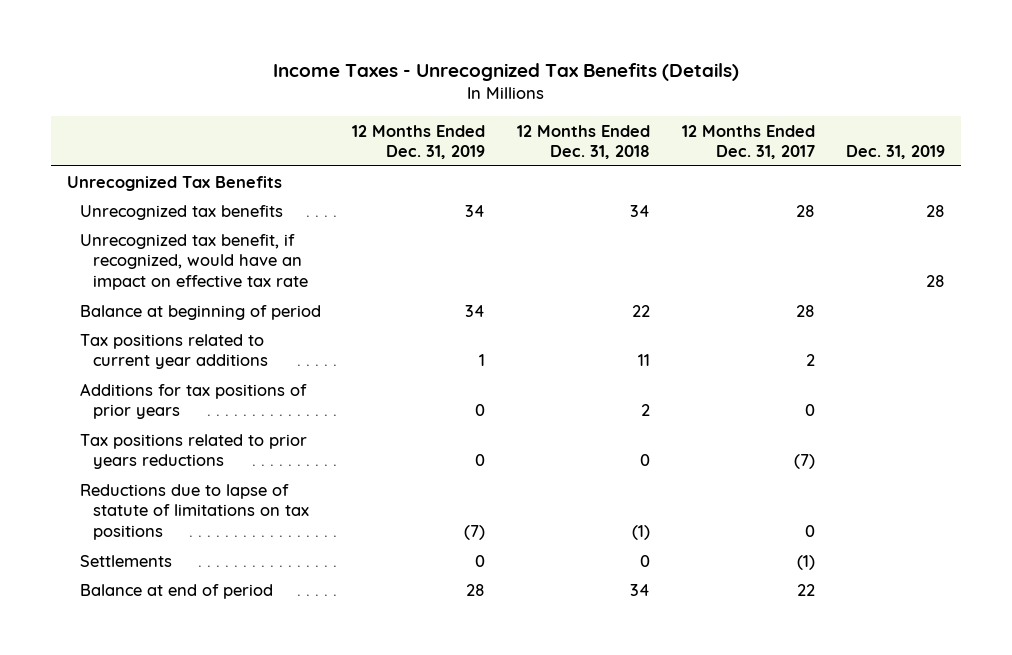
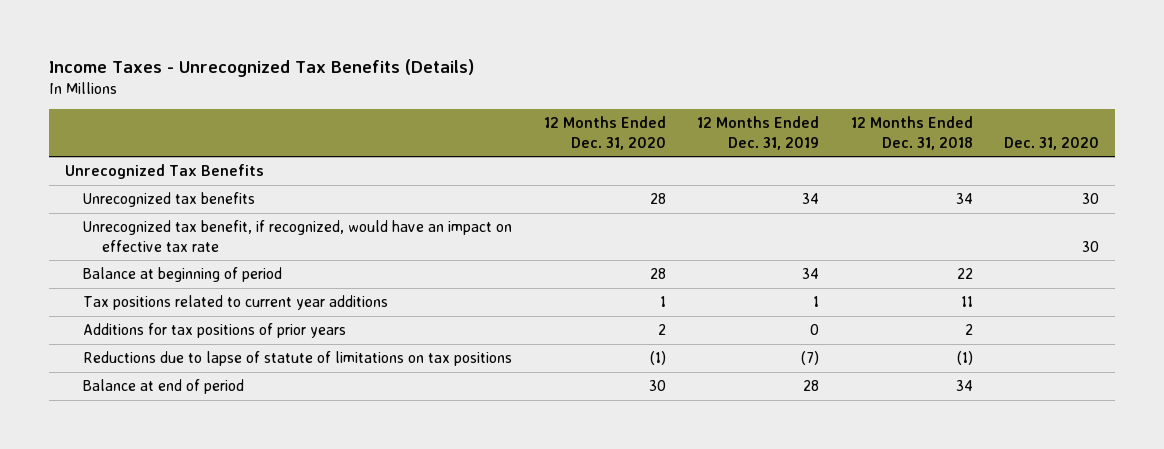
[681,124,815,160] 12 Months Ended Dec. 31, 2017 -> none
[846,145,946,160] Dec. 31, 2019 -> none
none -> [543,116,666,150] 12 Months Ended Dec. 31, 2020
none -> [1004,136,1100,150] Dec. 31, 2020
[79,433,307,470] Tax positions related to prior years reductions -> none
[79,554,172,567] Settlements -> none

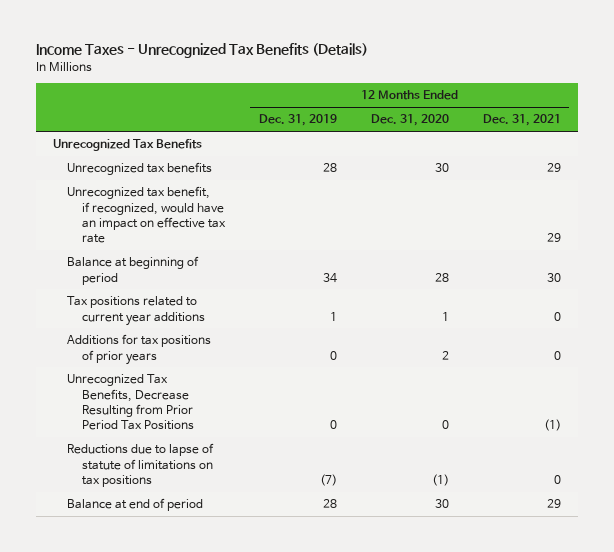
[850,116,973,150] 12 Months Ended Dec. 31, 2018 -> none
[1004,136,1100,150] Dec. 31, 2020 -> none
none -> [482,114,561,127] Dec. 31, 2021
[649,193,666,205] 28 -> [434,163,449,173] 30
[802,193,820,205] 34 -> [322,163,337,173] 28
none -> [67,374,194,431] Unrecognized Tax Benefits, Decrease Resulting from Prior Period Tax Positions

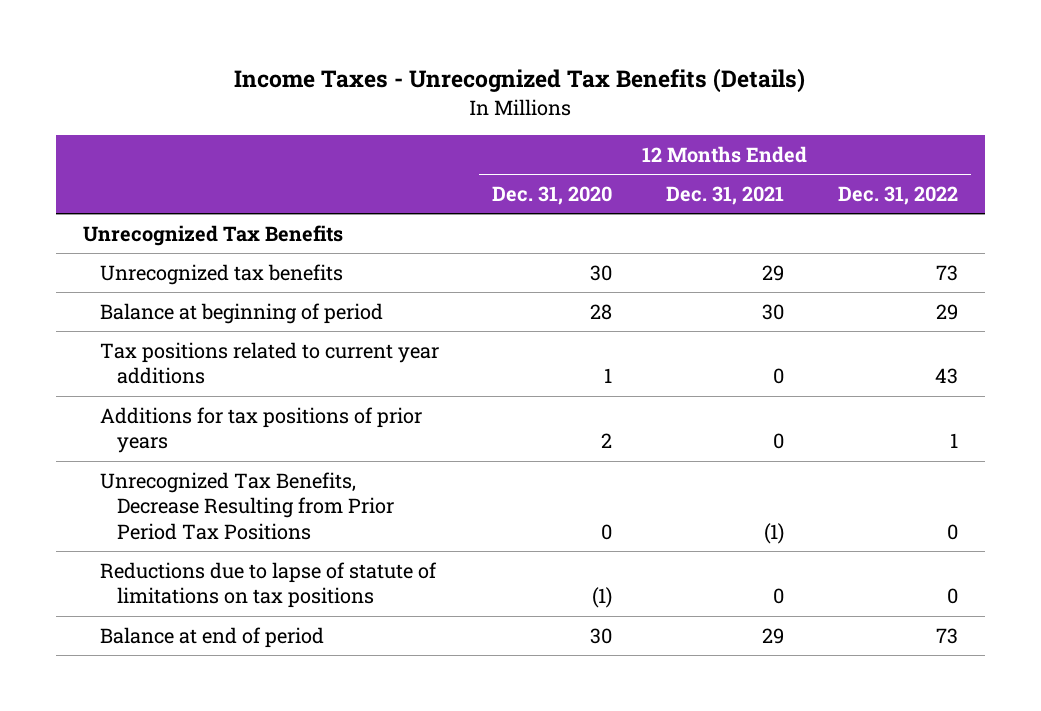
[258,114,337,127] Dec. 31, 2019 -> none
none -> [837,185,958,205] Dec. 31, 2022
[67,186,226,244] Unrecognized tax benefit, if recognized, would have an impact on effective tax rate -> none

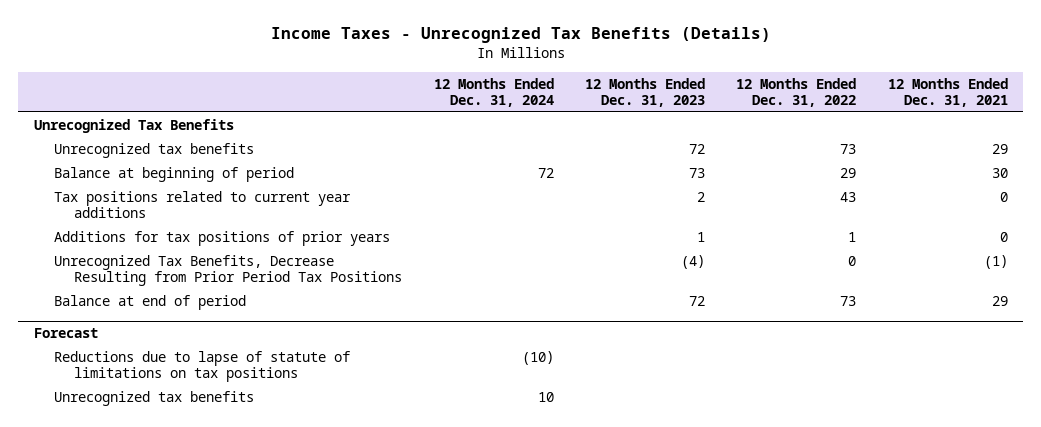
[492,185,613,205] Dec. 31, 2020 -> none
none -> [433,77,554,107] 12 Months Ended Dec. 31, 2024
none -> [585,77,706,107] 12 Months Ended Dec. 31, 2023
[99,561,437,609] Reductions due to lapse of statute of limitations on tax positions -> none
none -> [33,327,98,338] Forecast
none -> [53,350,350,382] Reductions due to lapse of statute of limitations on tax positions
none -> [53,390,254,406] Unrecognized tax benefits

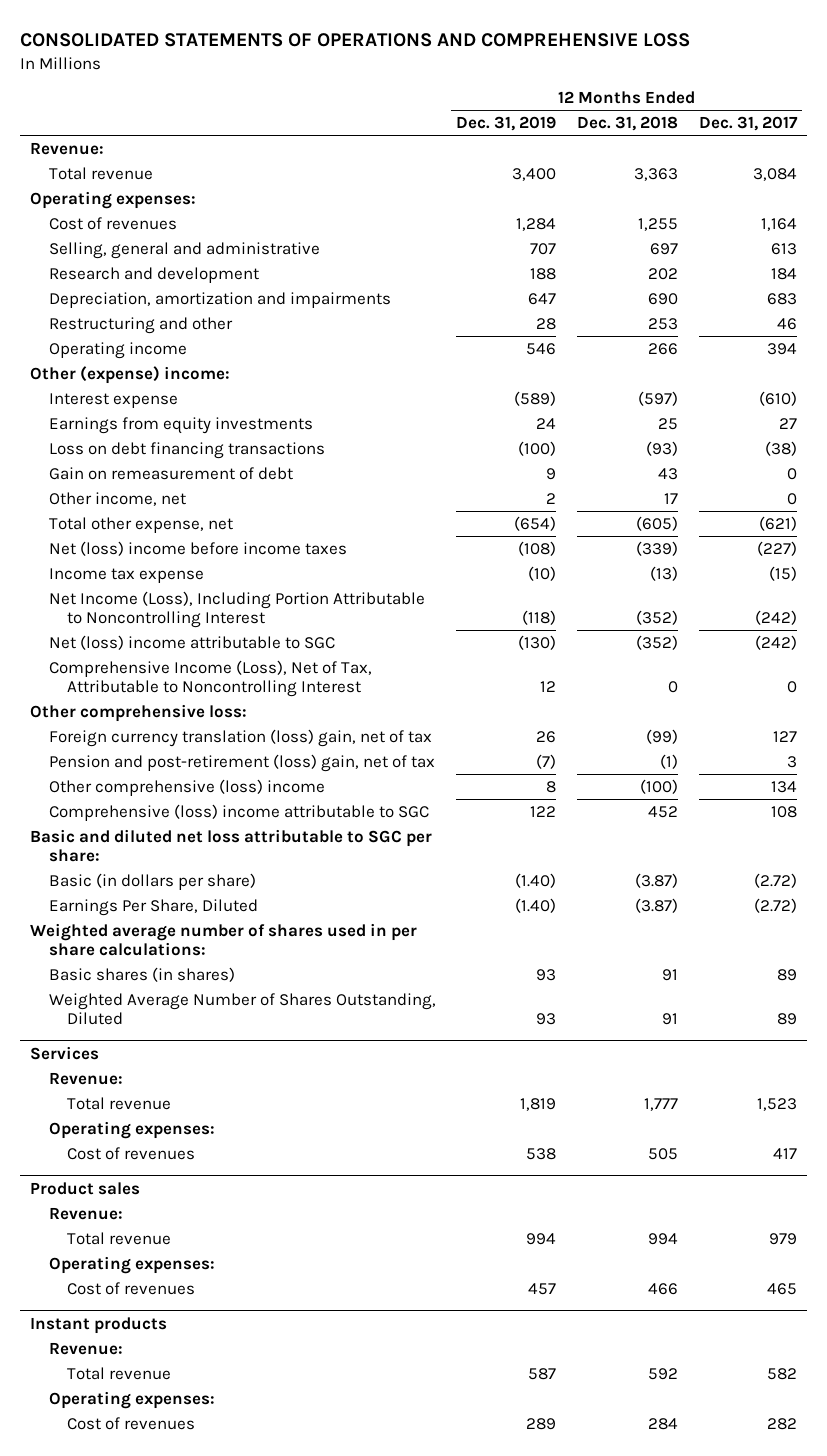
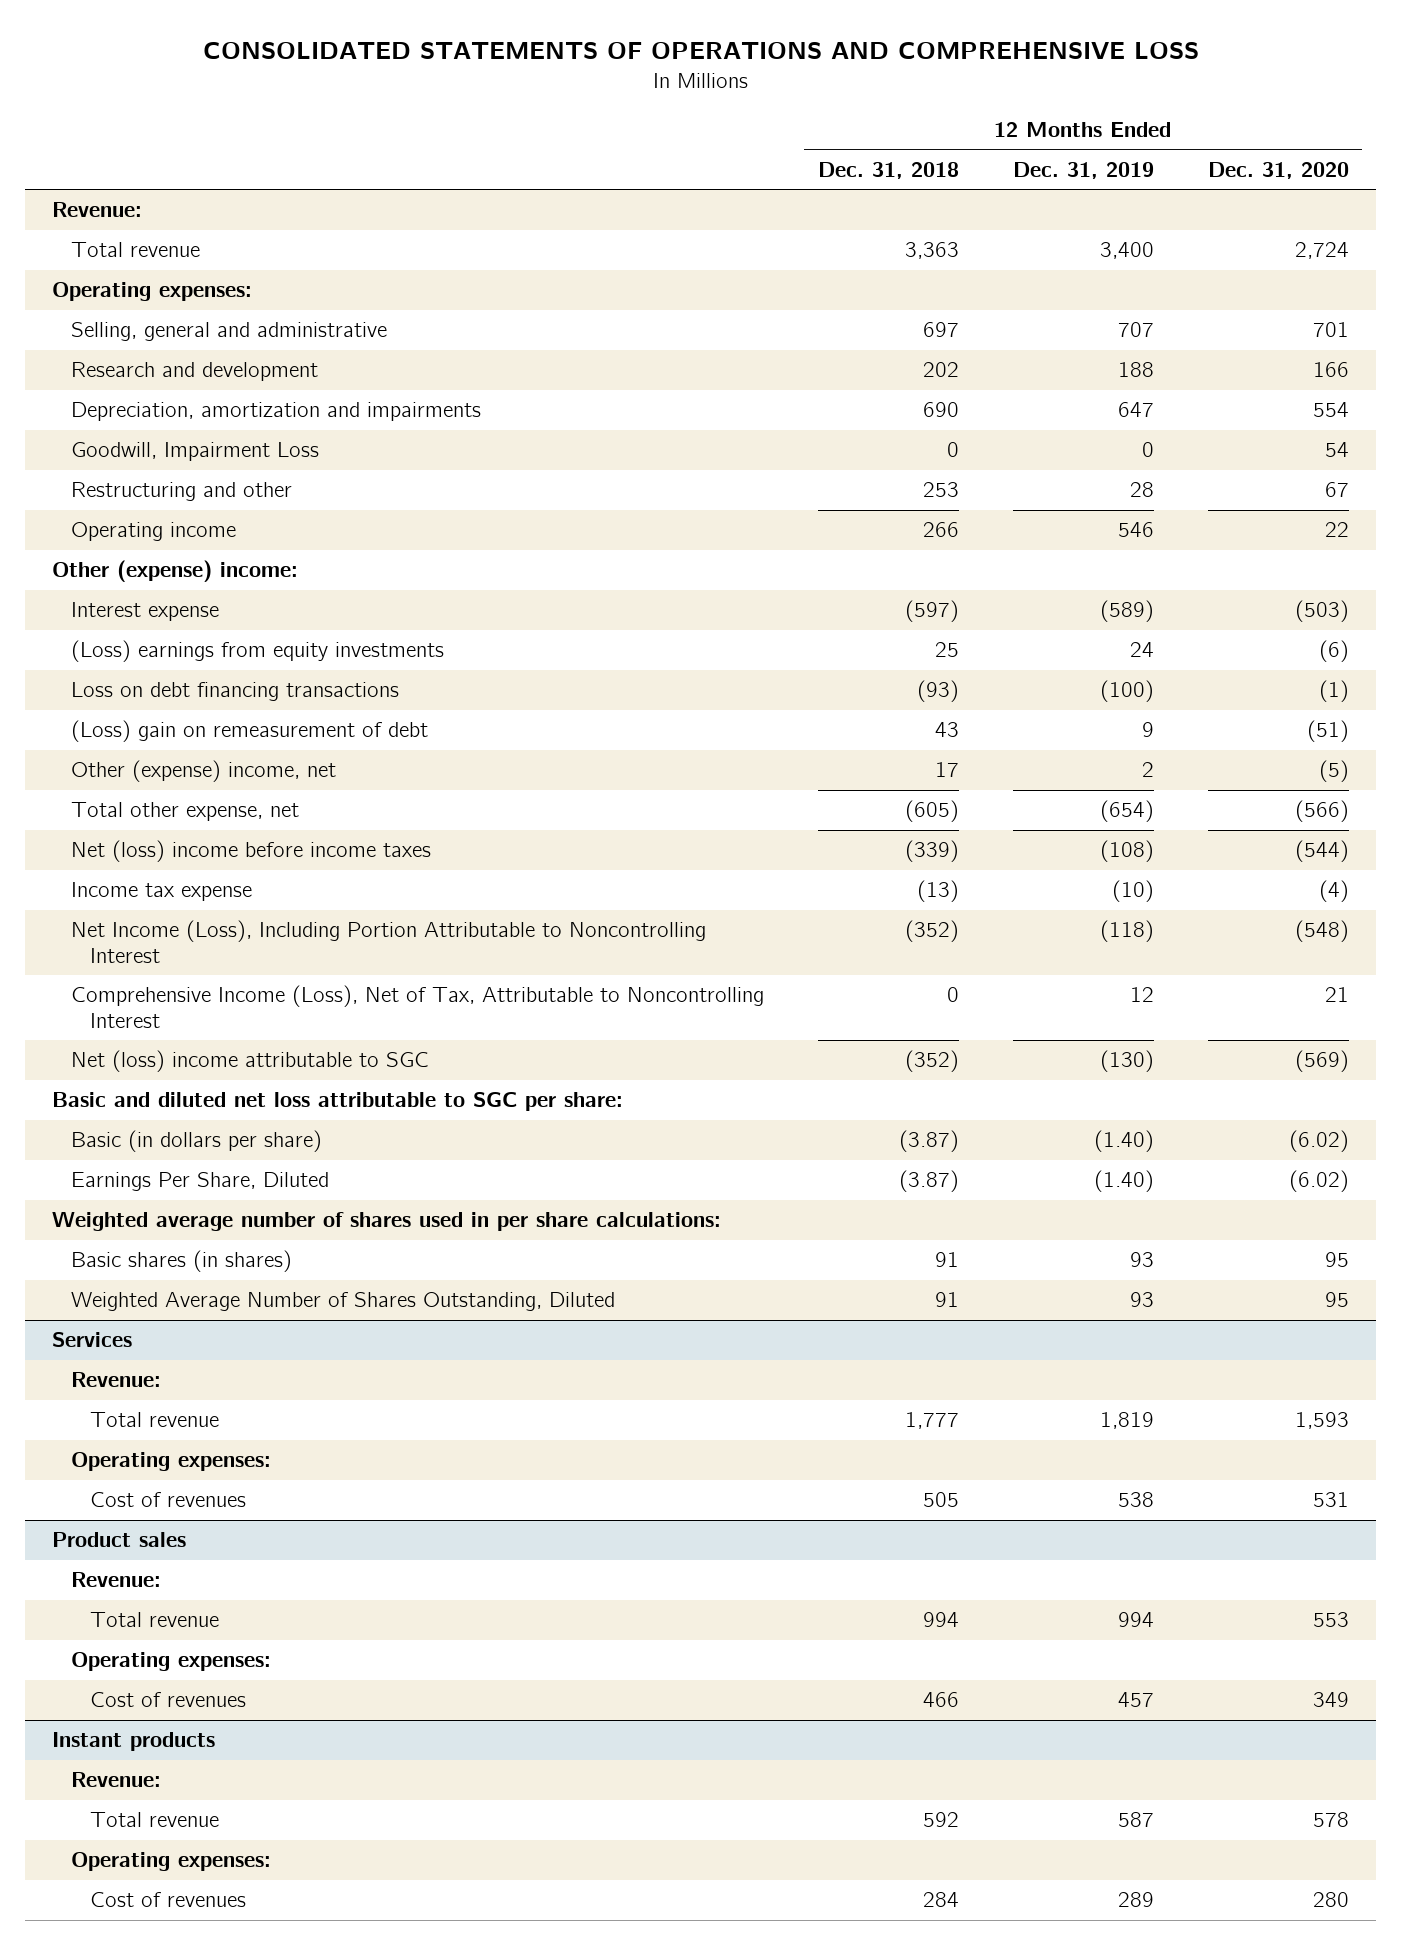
[698,116,798,132] Dec. 31, 2017 -> none
none -> [1207,161,1349,179] Dec. 31, 2020
[48,216,177,230] Cost of revenues -> none
none -> [71,442,320,462] Goodwill, Impairment Loss
[48,416,313,434] Earnings from equity investments -> [71,640,445,663] (Loss) earnings from equity investments
[48,466,293,480] Gain on remeasurement of debt -> [71,720,429,743] (Loss) gain on remeasurement of debt
[48,491,186,506] Other income, net -> [71,760,337,783] Other (expense) income, net
[29,703,247,722] Other comprehensive loss: -> none
[48,728,432,747] Foreign currency translation (loss) gain, net of tax -> none
[48,753,435,772] Pension and post-retirement (loss) gain, net of tax -> none
[48,778,325,796] Other comprehensive (loss) income -> none
[48,803,429,821] Comprehensive (loss) income attributable to SGC -> none
[48,634,335,650] Net (loss) income attributable to SGC -> [71,1050,430,1073] Net (loss) income attributable to SGC

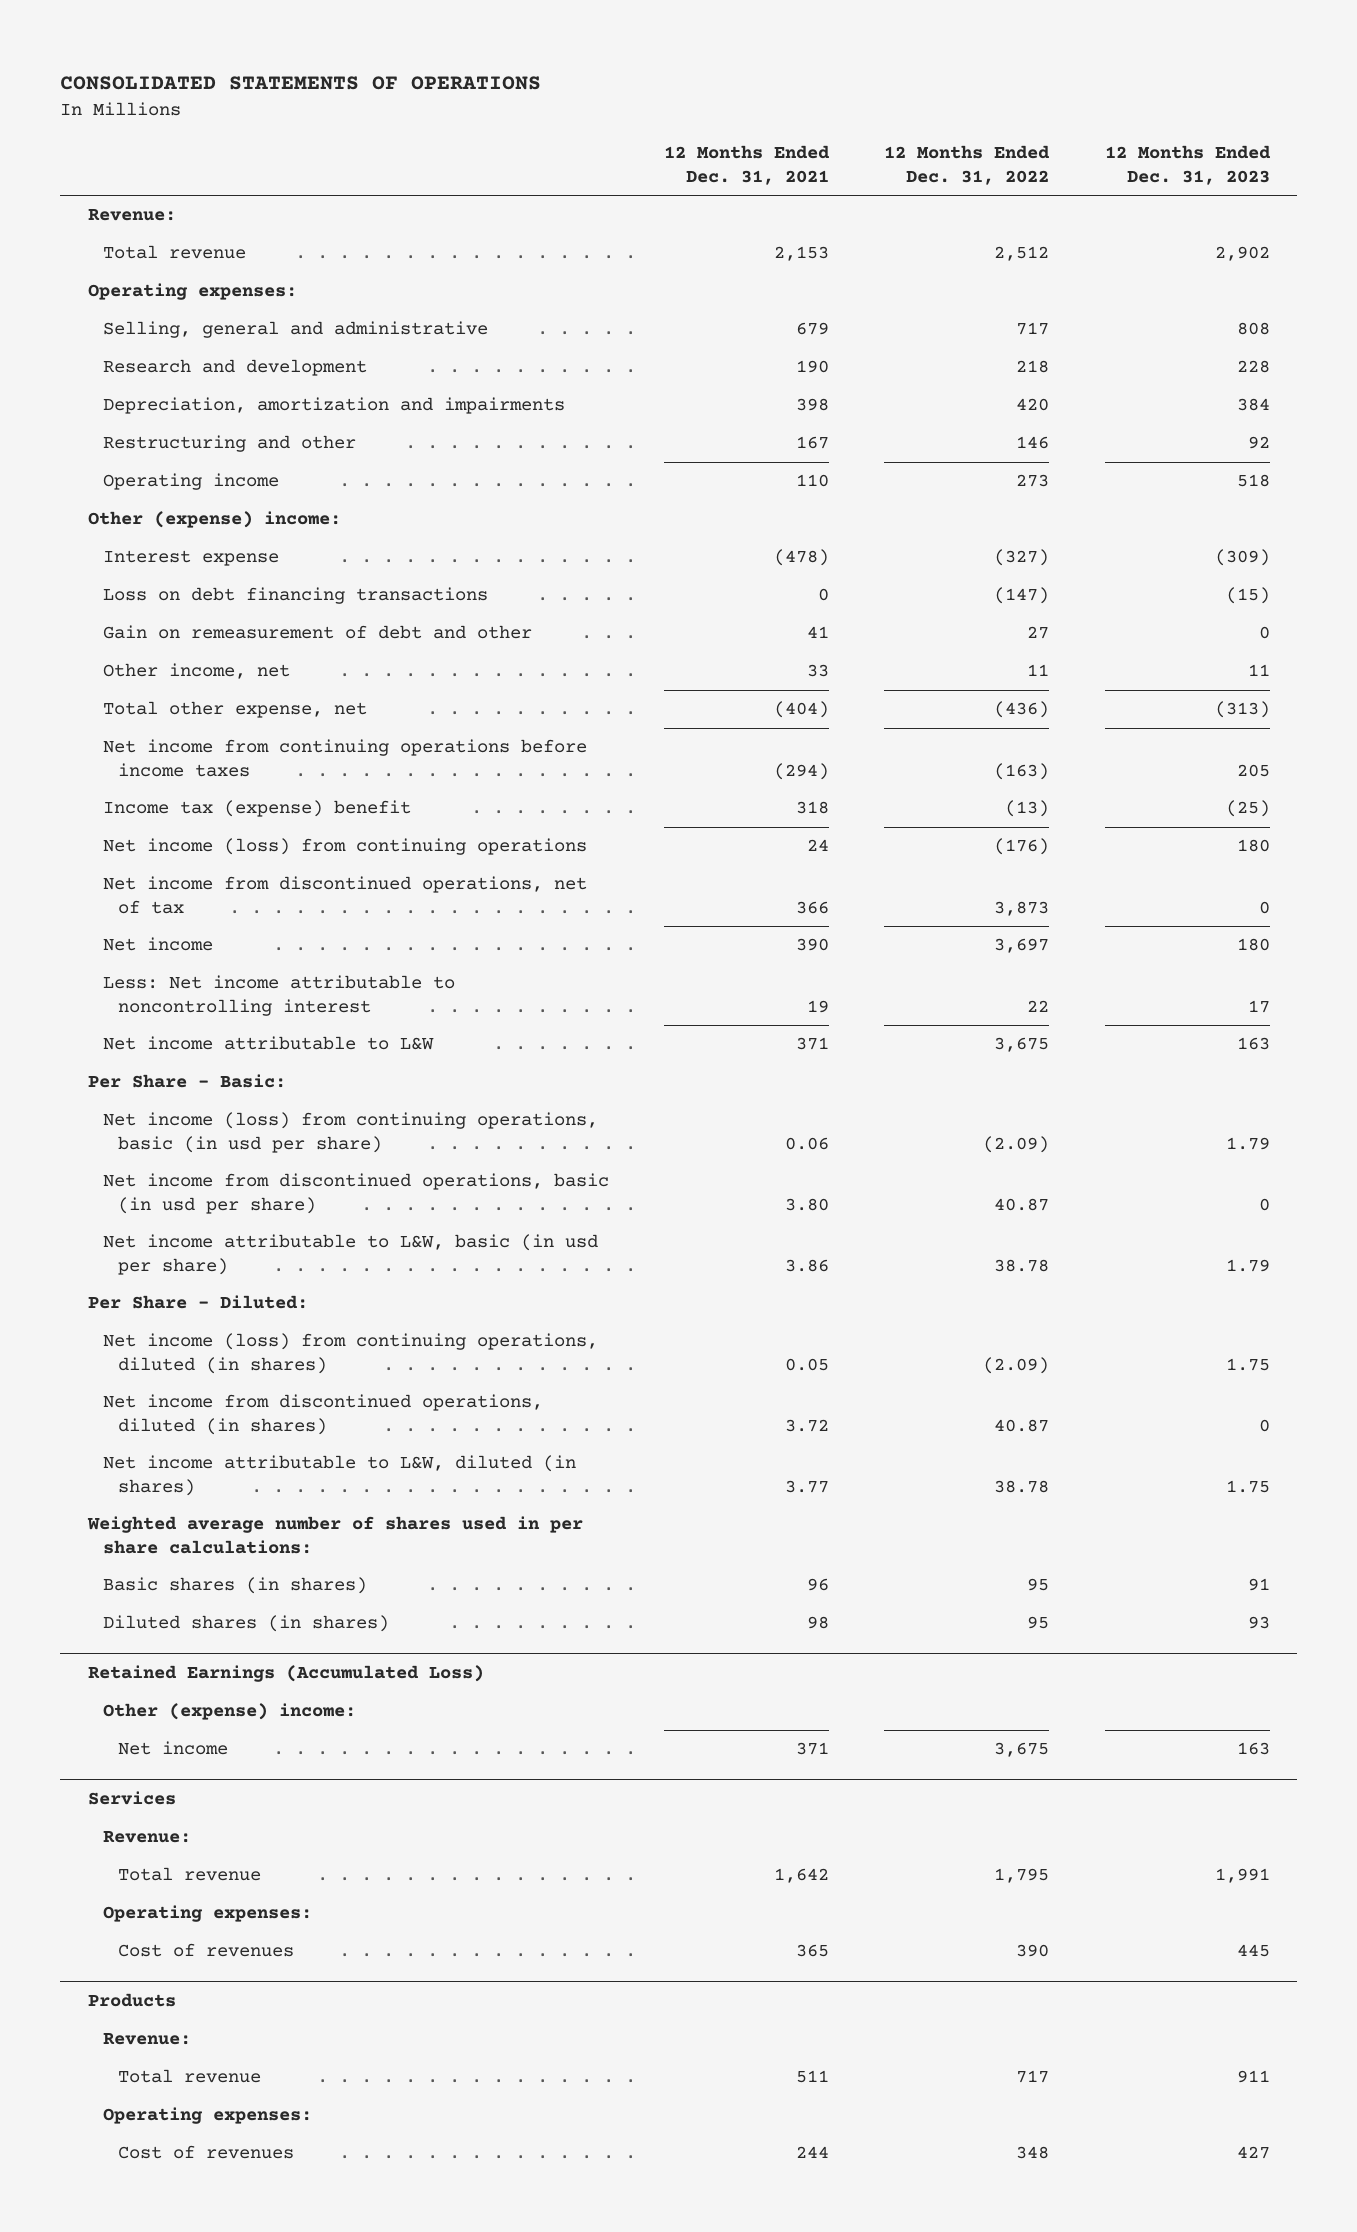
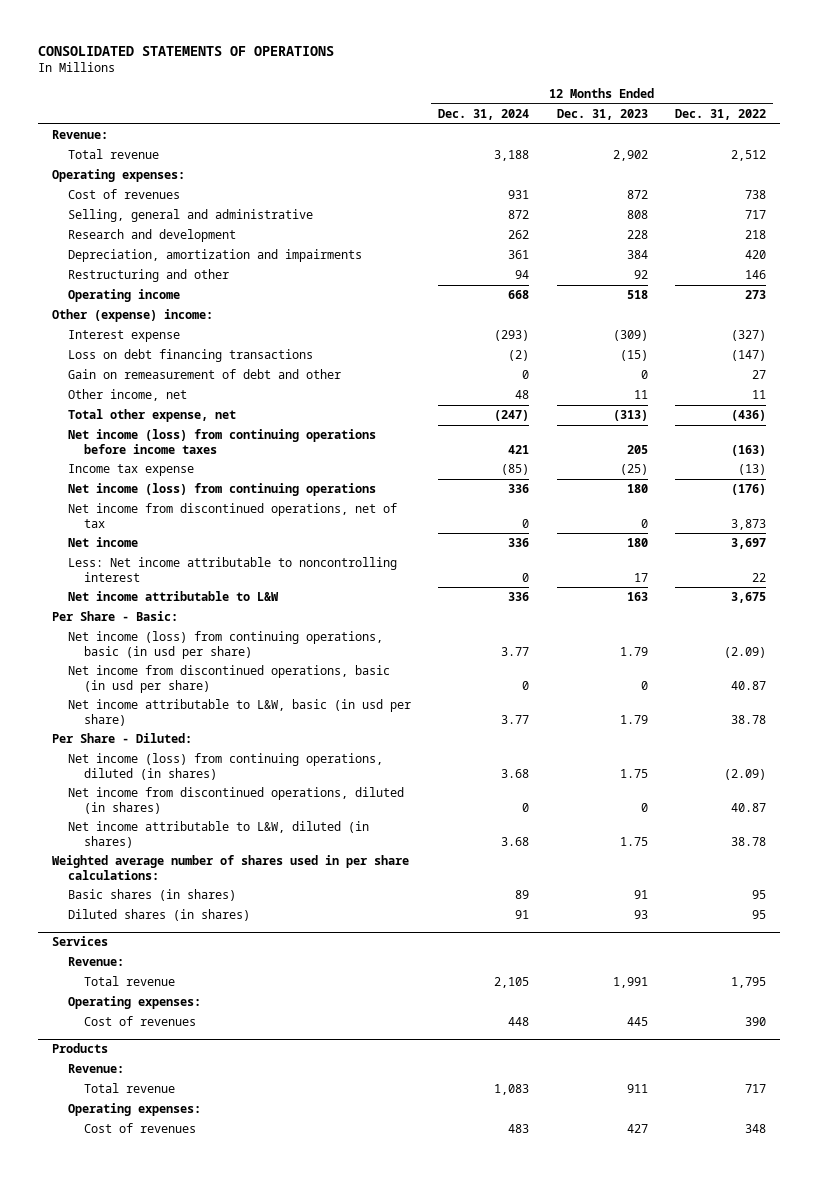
[664,144,831,185] 12 Months Ended Dec. 31, 2021 -> none
none -> [438,109,530,121] Dec. 31, 2024
none -> [67,189,180,200] Cost of revenues
[102,739,587,778] Net income from continuing operations before income taxes -> [67,429,376,454] Net income (loss) from continuing operations before income taxes
[102,800,411,818] Income tax (expense) benefit -> [67,464,194,477] Income tax expense
[87,1665,484,1683] Retained Earnings (Accumulated Loss) -> none
[102,1703,356,1721] Other (expense) income: -> none
[117,1741,228,1756] Net income -> none

